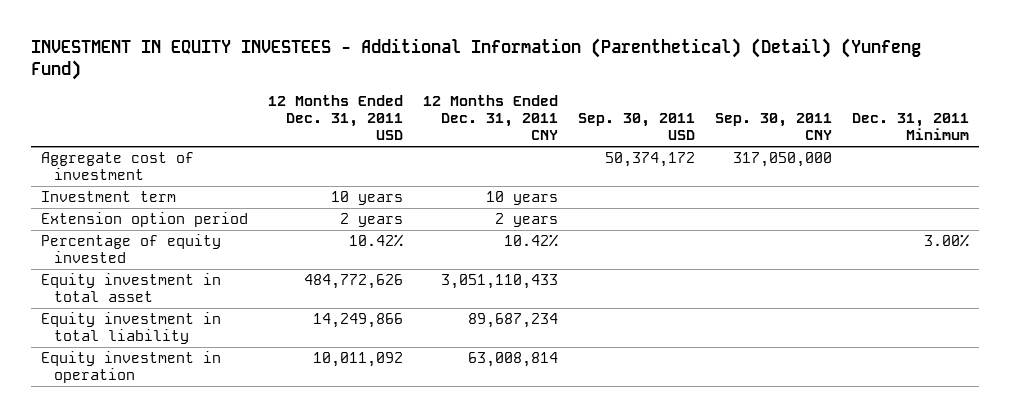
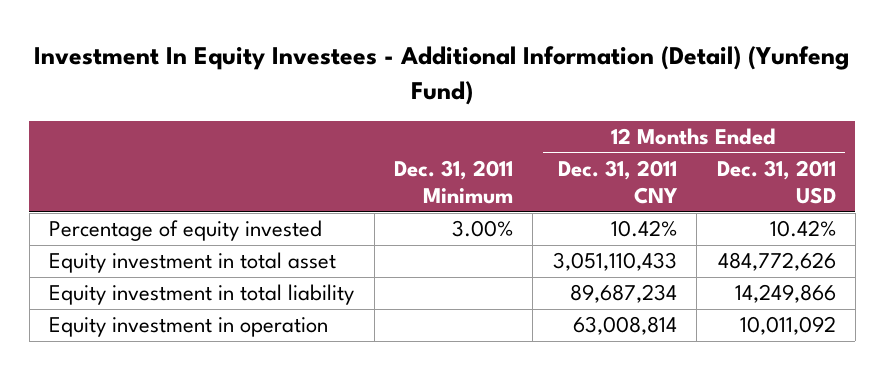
[30,37,921,81] INVESTMENT IN EQUITY INVESTEES - Additional Information (Parenthetical) (Detail) (Yunfeng Fund) -> [34,45,850,105] Investment In Equity Investees - Additional Information (Detail) (Yunfeng Fund)
[577,112,695,141] Sep. 30, 2011 USD -> none
[714,112,832,141] Sep. 30, 2011 CNY -> none
[40,152,194,181] Aggregate cost of investment -> none
[40,191,176,203] Investment term -> none
[40,212,248,228] Extension option period -> none

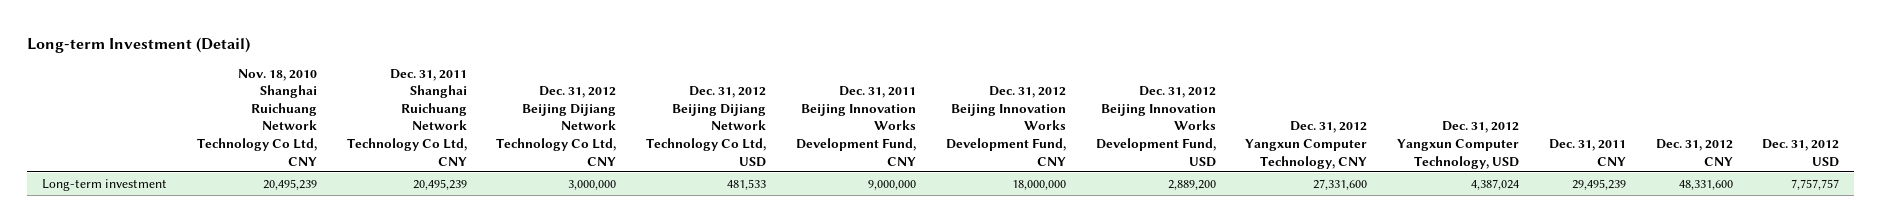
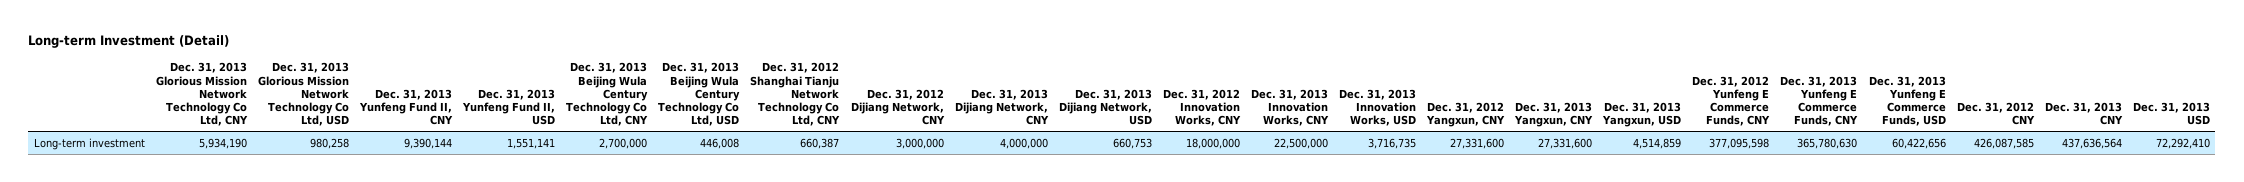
[196,68,317,166] Nov. 18, 2010 Shanghai Ruichuang Network Technology Co Ltd, CNY -> none
[346,68,467,166] Dec. 31, 2011 Shanghai Ruichuang Network Technology Co Ltd, CNY -> none
[496,86,617,166] Dec. 31, 2012 Beijing Dijiang Network Technology Co Ltd, CNY -> none
[646,86,767,167] Dec. 31, 2012 Beijing Dijiang Network Technology Co Ltd, USD -> none
[795,86,916,166] Dec. 31, 2011 Beijing Innovation Works Development Fund, CNY -> none
[945,86,1066,166] Dec. 31, 2012 Beijing Innovation Works Development Fund, CNY -> none
[1095,86,1216,167] Dec. 31, 2012 Beijing Innovation Works Development Fund, USD -> none
[1245,121,1368,169] Dec. 31, 2012 Yangxun Computer Technology, CNY -> none
[1397,121,1520,169] Dec. 31, 2012 Yangxun Computer Technology, USD -> none
[1548,138,1626,166] Dec. 31, 2011 CNY -> none
[1762,138,1840,167] Dec. 31, 2012 USD -> none
none -> [155,62,248,127] Dec. 31, 2013 Glorious Mission Network Technology Co Ltd, CNY
none -> [257,62,349,127] Dec. 31, 2013 Glorious Mission Network Technology Co Ltd, USD
none -> [359,88,454,126] Dec. 31, 2013 Yunfeng Fund II, CNY
none -> [462,88,556,126] Dec. 31, 2013 Yunfeng Fund II, USD
none -> [566,62,649,127] Dec. 31, 2013 Beijing Wula Century Technology Co Ltd, CNY
none -> [658,62,741,127] Dec. 31, 2013 Beijing Wula Century Technology Co Ltd, USD
none -> [750,62,841,127] Dec. 31, 2012 Shanghai Tianju Network Technology Co Ltd, CNY
none -> [850,88,945,126] Dec. 31, 2012 Dijiang Network, CNY
none -> [954,88,1049,126] Dec. 31, 2013 Dijiang Network, CNY
none -> [1058,88,1152,126] Dec. 31, 2013 Dijiang Network, USD
none -> [1162,88,1241,127] Dec. 31, 2012 Innovation Works, CNY
none -> [1250,88,1329,127] Dec. 31, 2013 Innovation Works, CNY
none -> [1338,88,1416,127] Dec. 31, 2013 Innovation Works, USD
none -> [1426,102,1506,128] Dec. 31, 2012 Yangxun, CNY
none -> [1514,102,1594,128] Dec. 31, 2013 Yangxun, CNY
none -> [1602,102,1682,128] Dec. 31, 2013 Yangxun, USD
none -> [1692,75,1771,127] Dec. 31, 2012 Yunfeng E Commerce Funds, CNY
none -> [1780,75,1859,127] Dec. 31, 2013 Yunfeng E Commerce Funds, CNY
none -> [1868,75,1946,127] Dec. 31, 2013 Yunfeng E Commerce Funds, USD
none -> [2044,102,2123,126] Dec. 31, 2013 CNY
none -> [2132,102,2210,126] Dec. 31, 2013 USD
[1678,180,1733,191] 48,331,600 -> [1973,137,2034,149] 426,087,585

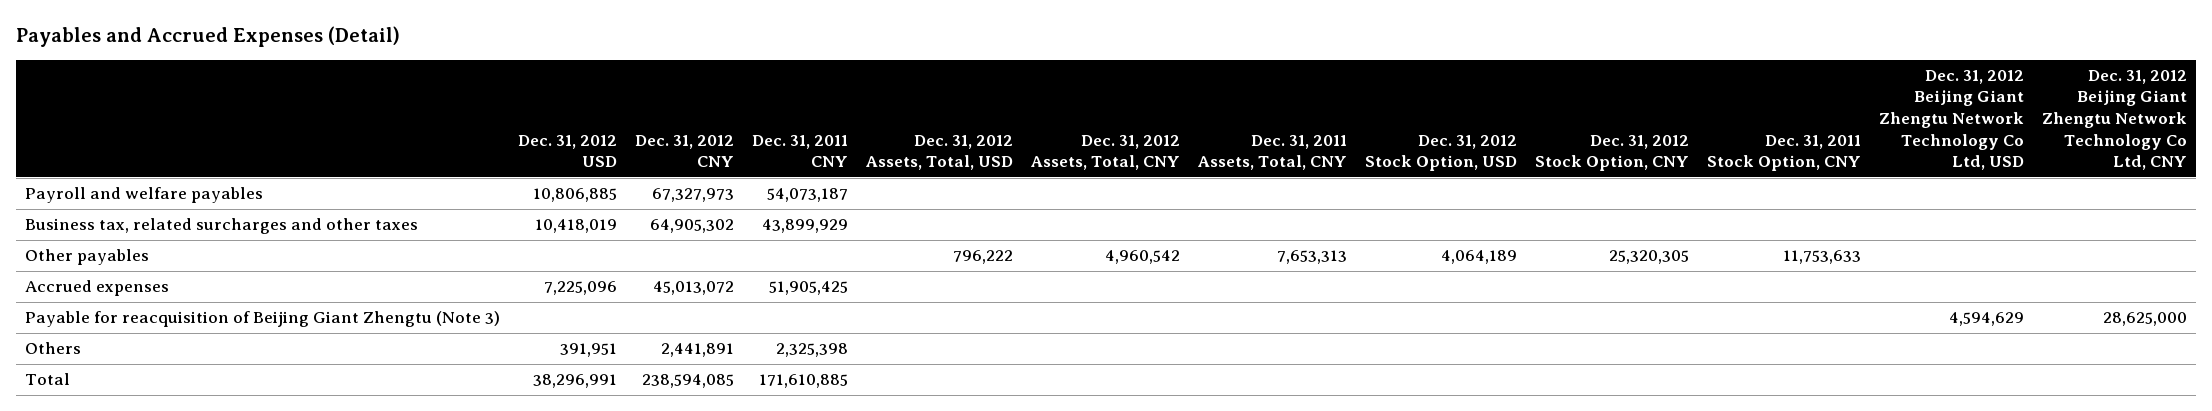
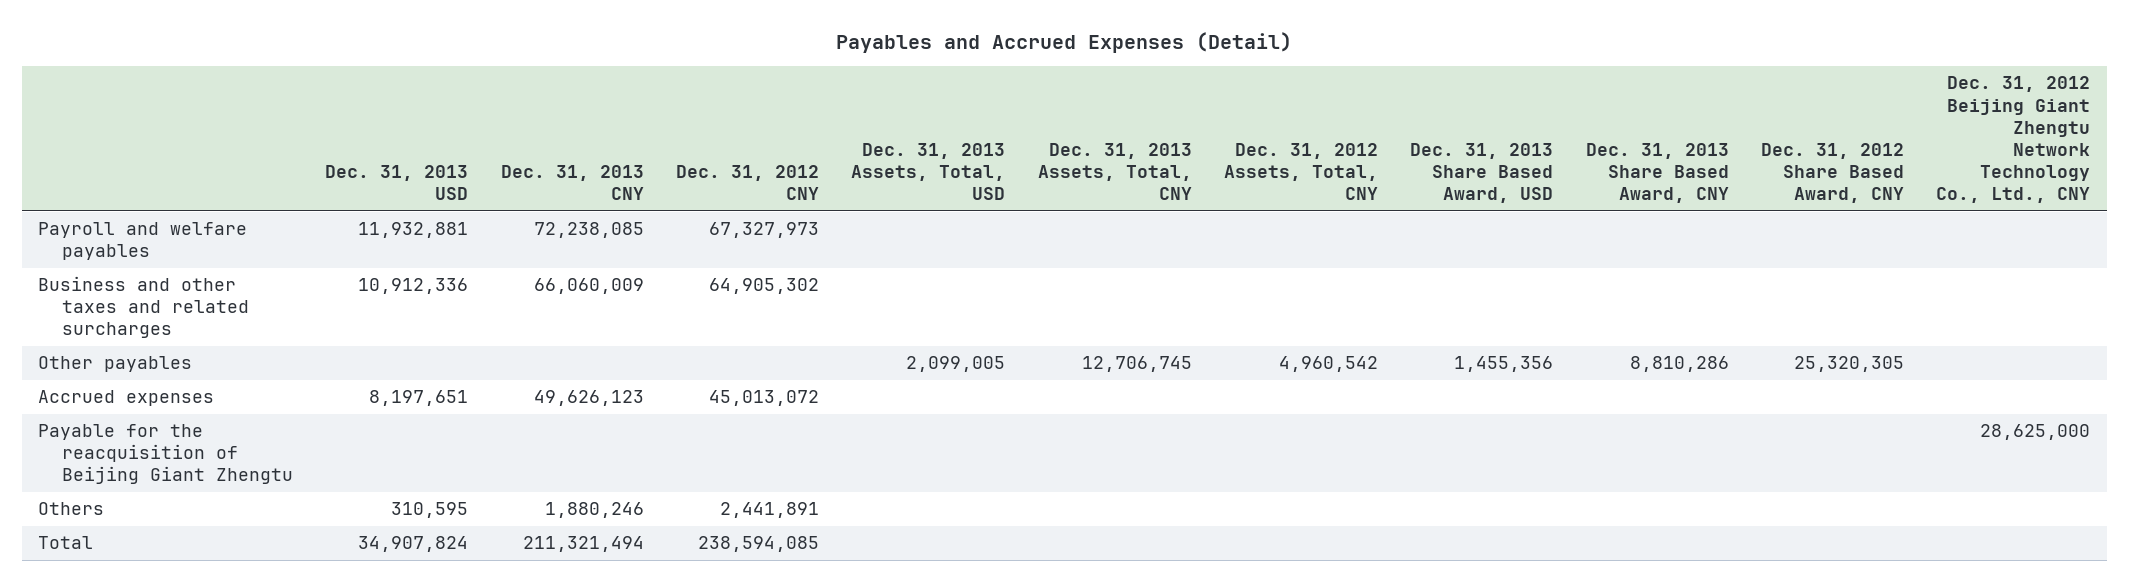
[517,134,617,168] Dec. 31, 2012 USD -> none
[751,134,848,168] Dec. 31, 2011 CNY -> none
[864,134,1013,171] Dec. 31, 2012 Assets, Total, USD -> none
[1197,134,1348,171] Dec. 31, 2011 Assets, Total, CNY -> none
[1365,134,1518,172] Dec. 31, 2012 Stock Option, USD -> none
[1535,134,1690,172] Dec. 31, 2012 Stock Option, CNY -> none
[1707,134,1862,172] Dec. 31, 2011 Stock Option, CNY -> none
[1879,69,2025,171] Dec. 31, 2012 Beijing Giant Zhengtu Network Technology Co Ltd, USD -> none
[2042,69,2188,171] Dec. 31, 2012 Beijing Giant Zhengtu Network Technology Co Ltd, CNY -> none
none -> [325,165,469,201] Dec. 31, 2013 USD
none -> [500,165,644,201] Dec. 31, 2013 CNY
none -> [851,142,1006,201] Dec. 31, 2013 Assets, Total, USD
none -> [1037,142,1192,201] Dec. 31, 2013 Assets, Total, CNY
none -> [1410,142,1554,204] Dec. 31, 2013 Share Based Award, USD
none -> [1585,142,1729,204] Dec. 31, 2013 Share Based Award, CNY
none -> [1761,142,1905,204] Dec. 31, 2012 Share Based Award, CNY
none -> [1936,76,2091,204] Dec. 31, 2012 Beijing Giant Zhengtu Network Technology Co., Ltd., CNY
[24,218,418,235] Business tax, related surcharges and other taxes -> [38,276,249,339] Business and other taxes and related surcharges
[24,311,500,328] Payable for reacquisition of Beijing Giant Zhengtu (Note 3) -> [38,424,293,485] Payable for the reacquisition of Beijing Giant Zhengtu

